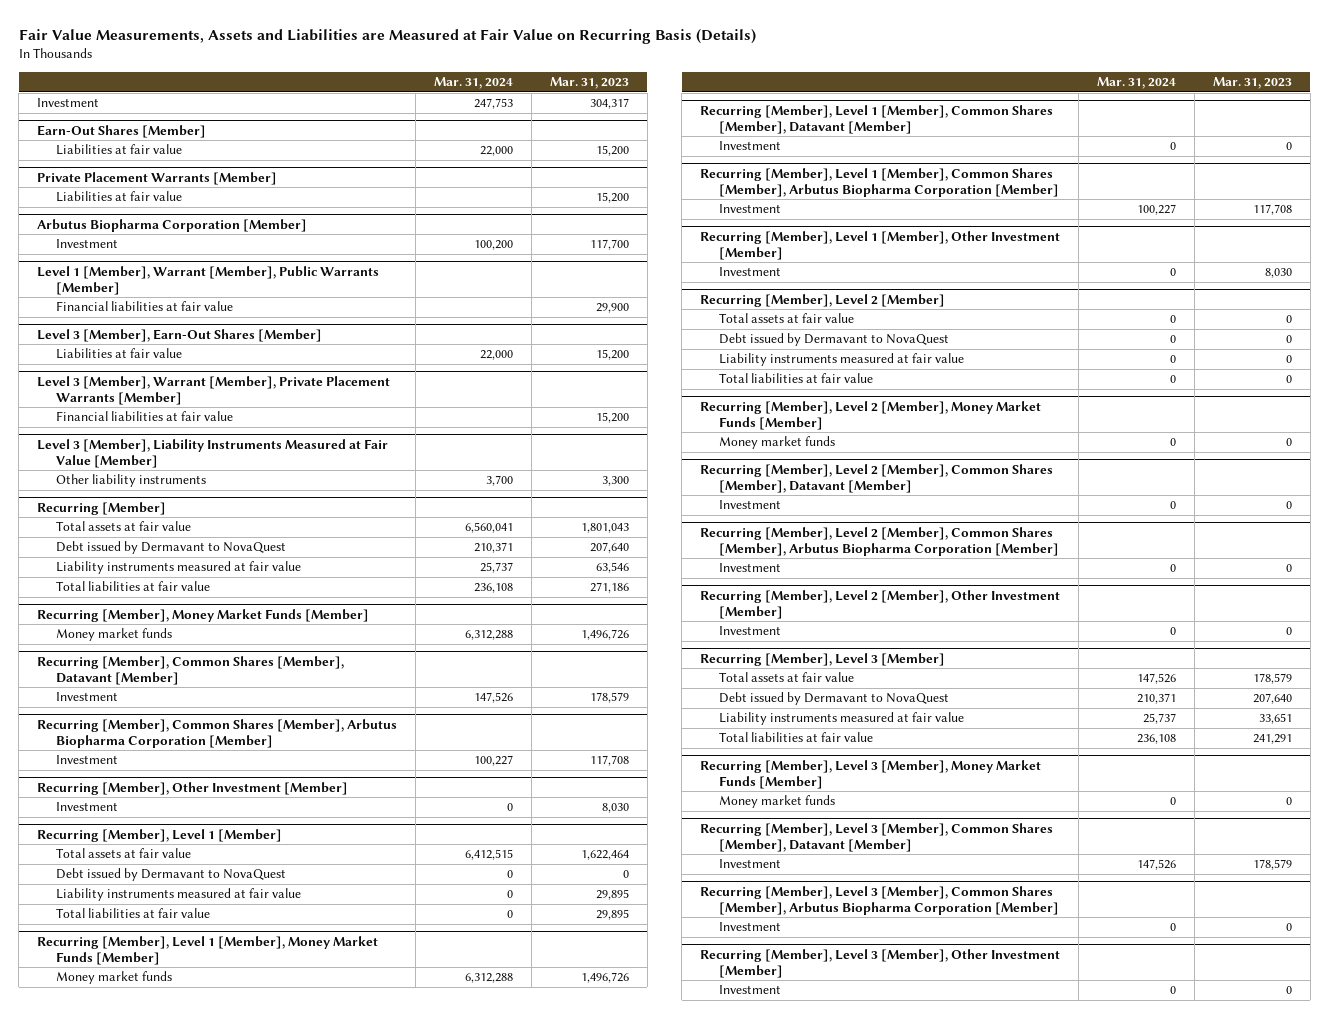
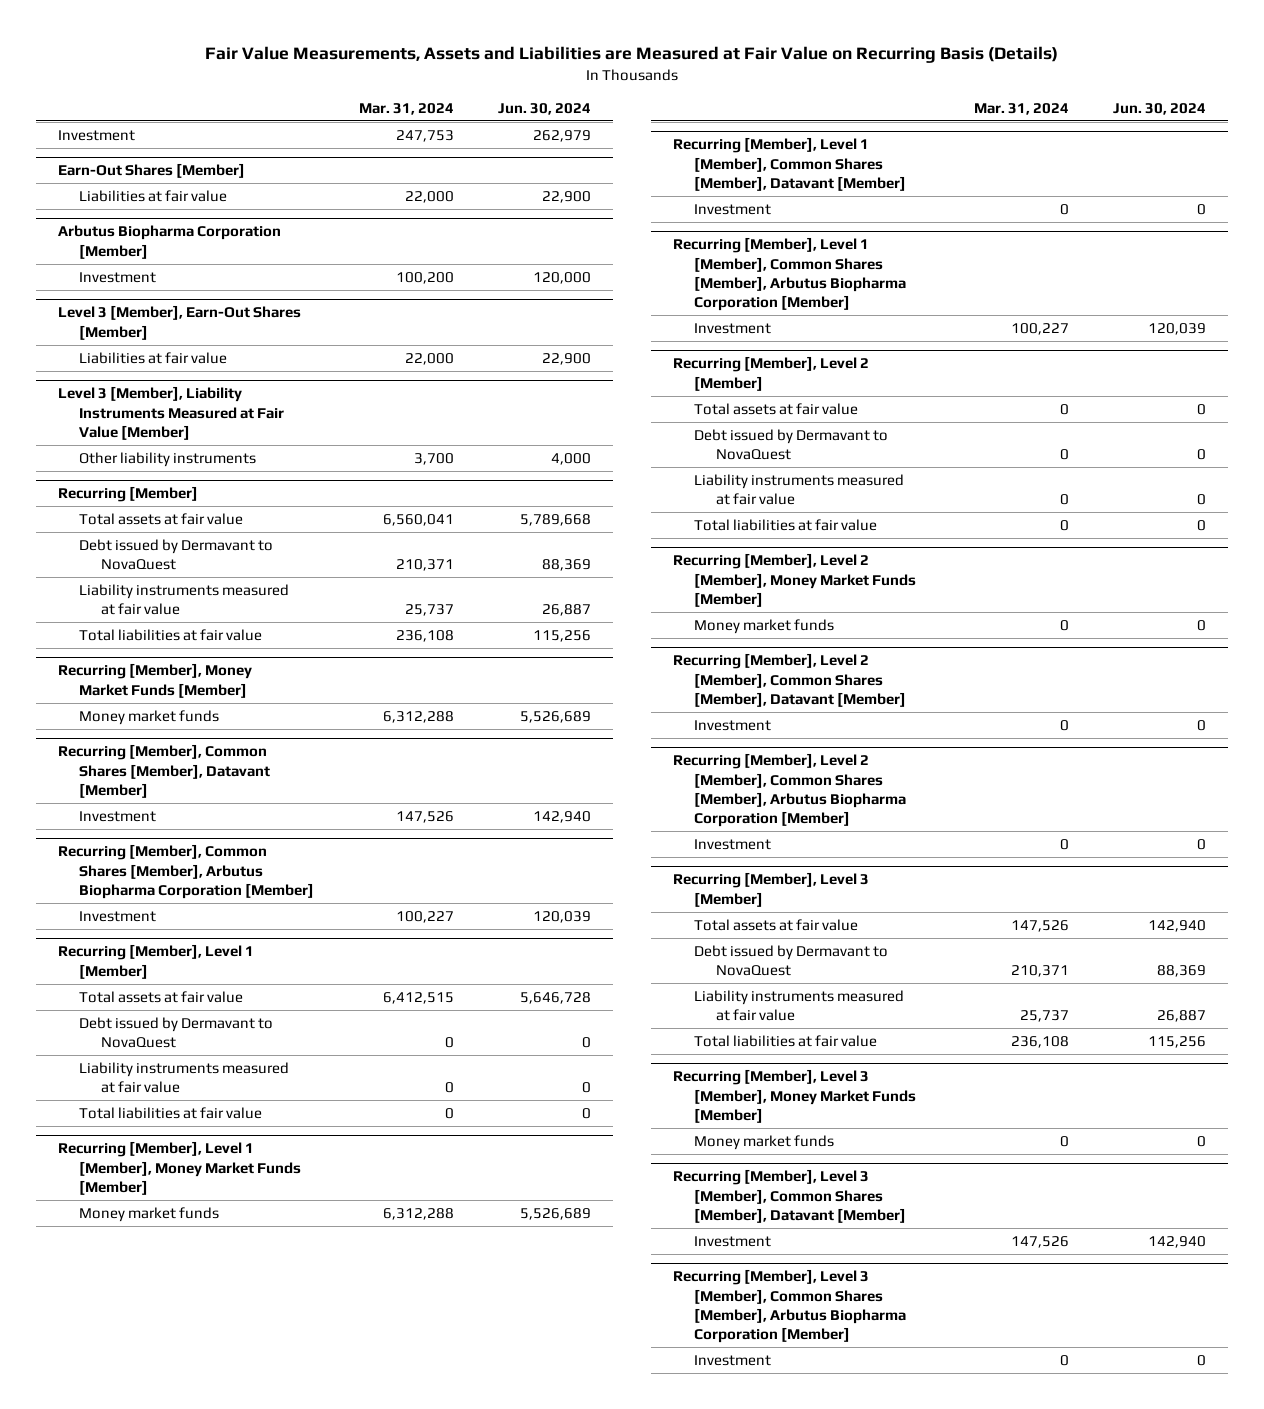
[549,77,629,90] Mar. 31, 2023 -> none
none -> [497,102,591,115] Jun. 30, 2024
[37,172,278,186] Private Placement Warrants [Member] -> none
[56,191,183,203] Liabilities at fair value -> none
[37,266,380,295] Level 1 [Member], Warrant [Member], Public Warrants [Member] -> none
[56,301,234,312] Financial liabilities at fair value -> none
[37,376,391,405] Level 3 [Member], Warrant [Member], Private Placement Warrants [Member] -> none
[56,411,234,422] Financial liabilities at fair value -> none
[37,782,349,796] Recurring [Member], Other Investment [Member] -> none
[56,802,119,812] Investment -> none
[699,231,1060,260] Recurring [Member], Level 1 [Member], Other Investment [Member] -> none
[719,267,782,277] Investment -> none
[699,590,1060,619] Recurring [Member], Level 2 [Member], Other Investment [Member] -> none
[719,626,782,636] Investment -> none
[699,949,1060,978] Recurring [Member], Level 3 [Member], Other Investment [Member] -> none
[719,985,782,995] Investment -> none

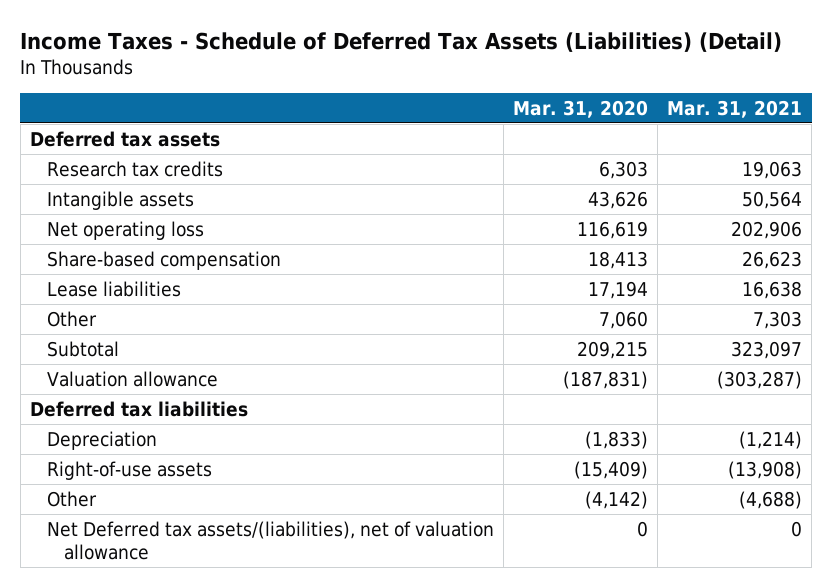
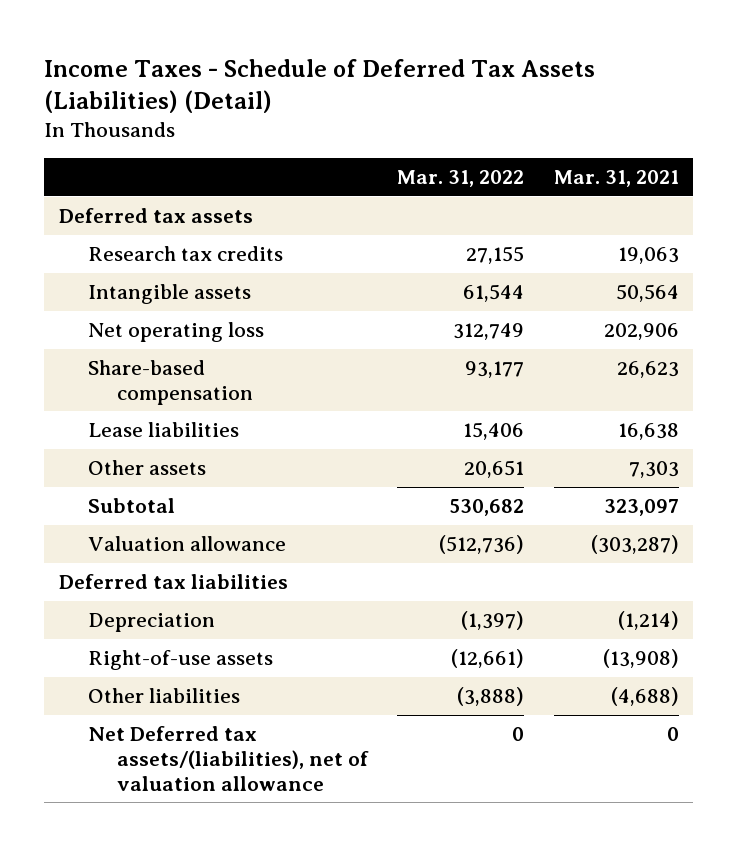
[512,99,648,118] Mar. 31, 2020 -> none
none -> [397,170,525,188] Mar. 31, 2022
[46,310,97,327] Other -> [87,459,206,475] Other assets
[46,490,97,507] Other -> [87,687,240,703] Other liabilities

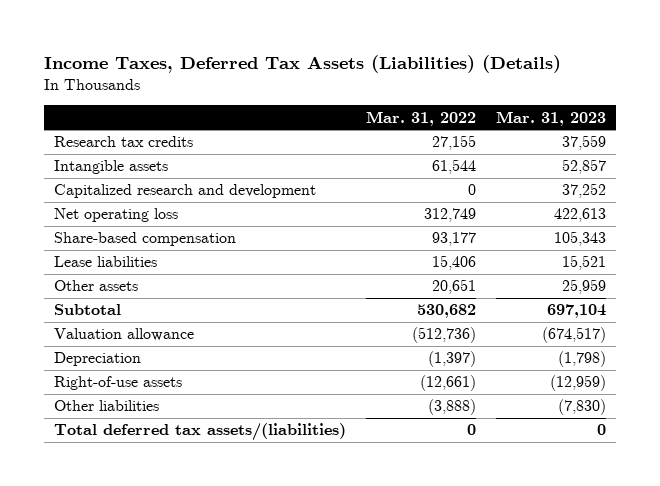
[44,58,596,114] Income Taxes - Schedule of Deferred Tax Assets (Liabilities) (Detail) -> [44,54,562,73] Income Taxes, Deferred Tax Assets (Liabilities) (Details)
[553,170,679,188] Mar. 31, 2021 -> none
none -> [495,110,606,126] Mar. 31, 2023
[59,207,254,223] Deferred tax assets -> none
none -> [54,184,317,199] Capitalized research and development
[59,573,289,589] Deferred tax liabilities -> none
[87,725,369,791] Net Deferred tax assets/(liabilities), net of valuation allowance -> [54,423,347,442] Total deferred tax assets/(liabilities)

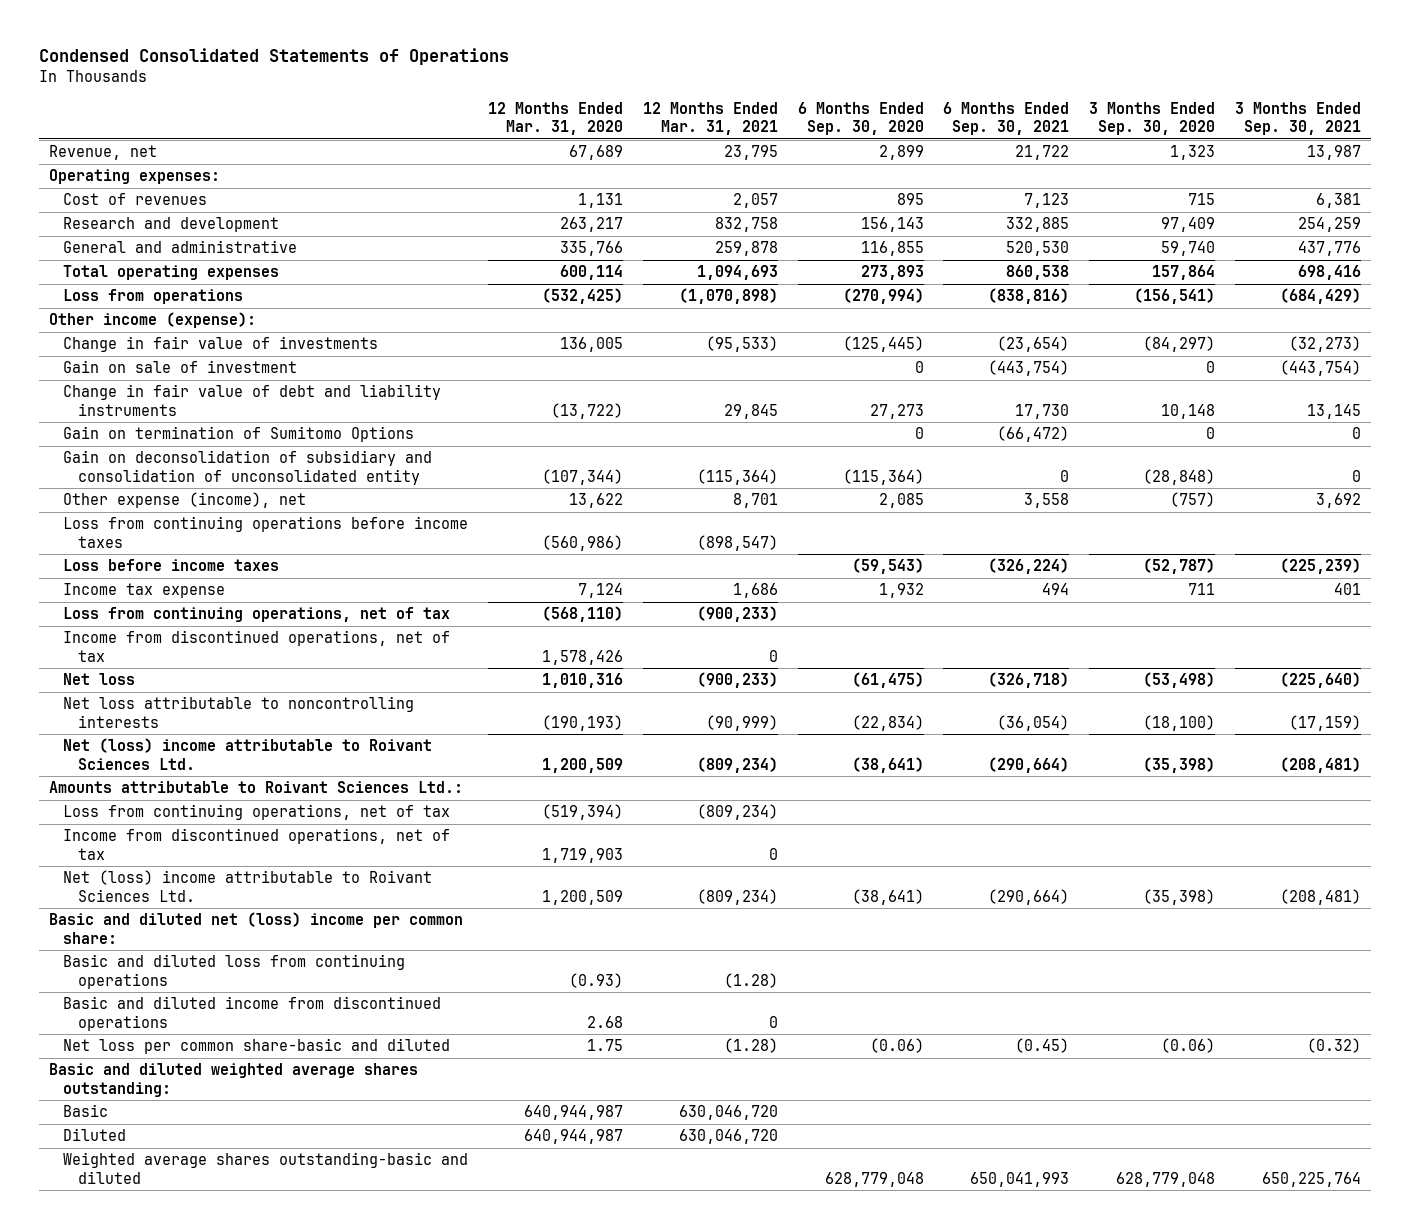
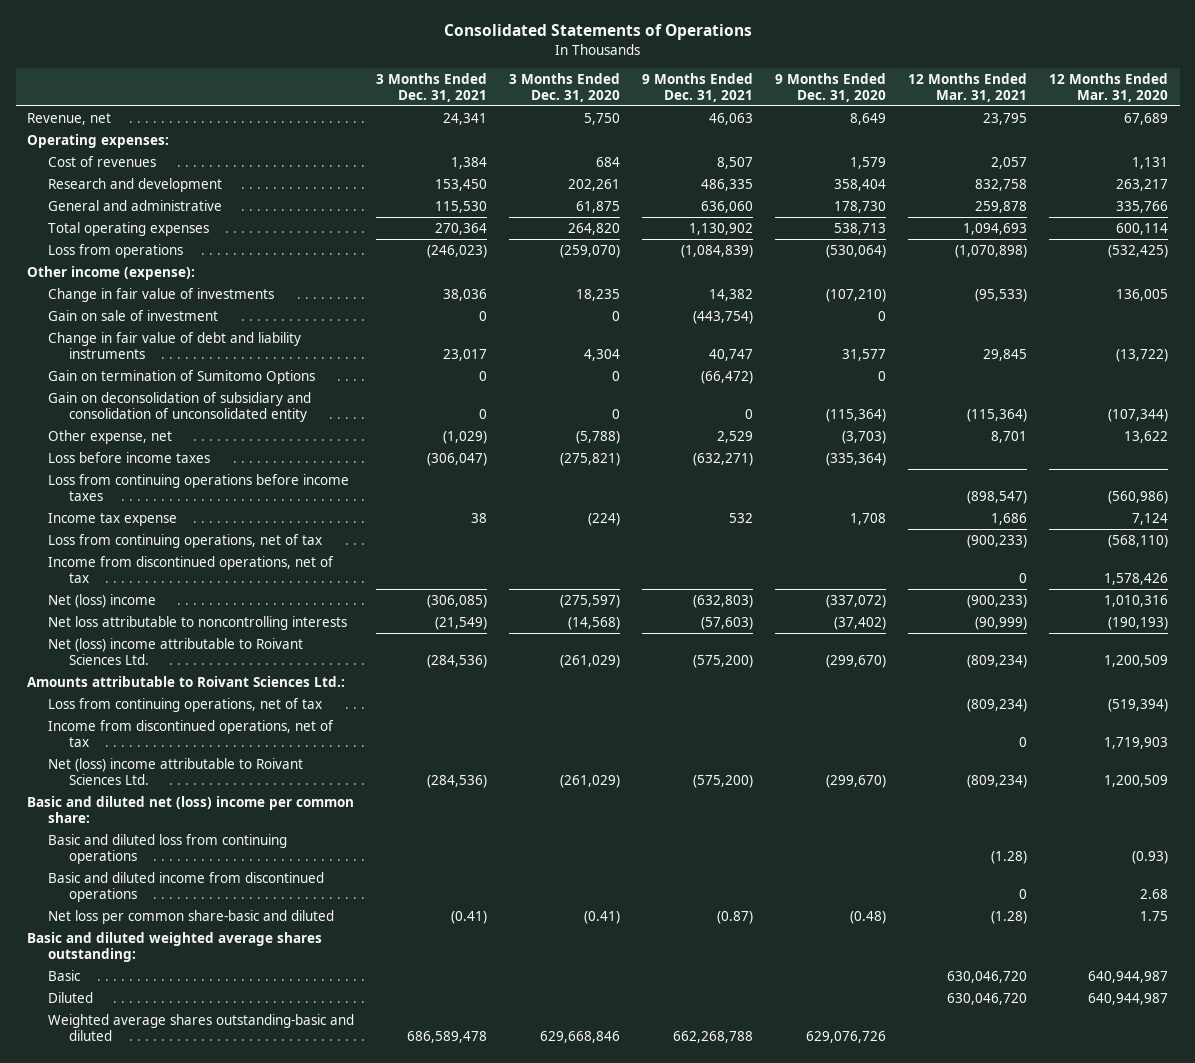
[38,47,509,65] Condensed Consolidated Statements of Operations -> [443,24,752,41] Consolidated Statements of Operations
[797,101,924,136] 6 Months Ended Sep. 30, 2020 -> none
[943,101,1070,136] 6 Months Ended Sep. 30, 2021 -> none
[1089,101,1216,136] 3 Months Ended Sep. 30, 2020 -> none
[1234,101,1361,136] 3 Months Ended Sep. 30, 2021 -> none
none -> [376,72,488,102] 3 Months Ended Dec. 31, 2021
none -> [509,72,621,102] 3 Months Ended Dec. 31, 2020
none -> [642,72,754,102] 9 Months Ended Dec. 31, 2021
none -> [775,72,887,102] 9 Months Ended Dec. 31, 2020
[63,492,307,509] Other expense (income), net -> [48,429,173,444] Other expense, net
[63,516,469,548] Loss from continuing operations before income taxes -> [48,473,350,501] Loss from continuing operations before income taxes
[63,673,136,686] Net loss -> [48,593,157,608] Net (loss) income

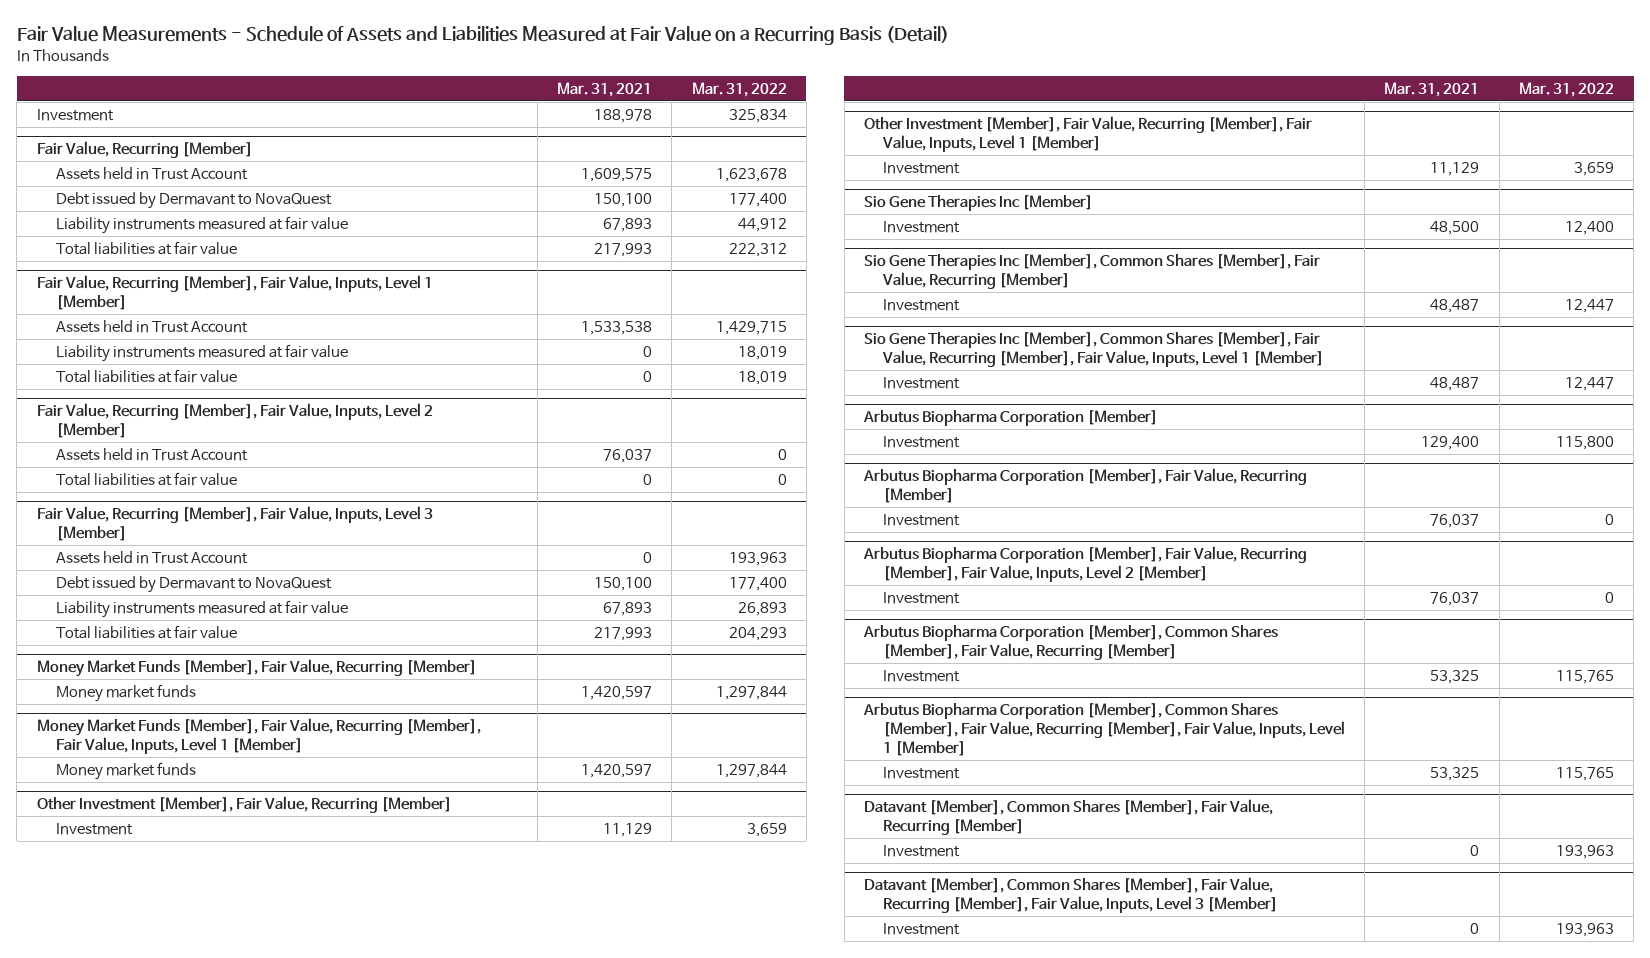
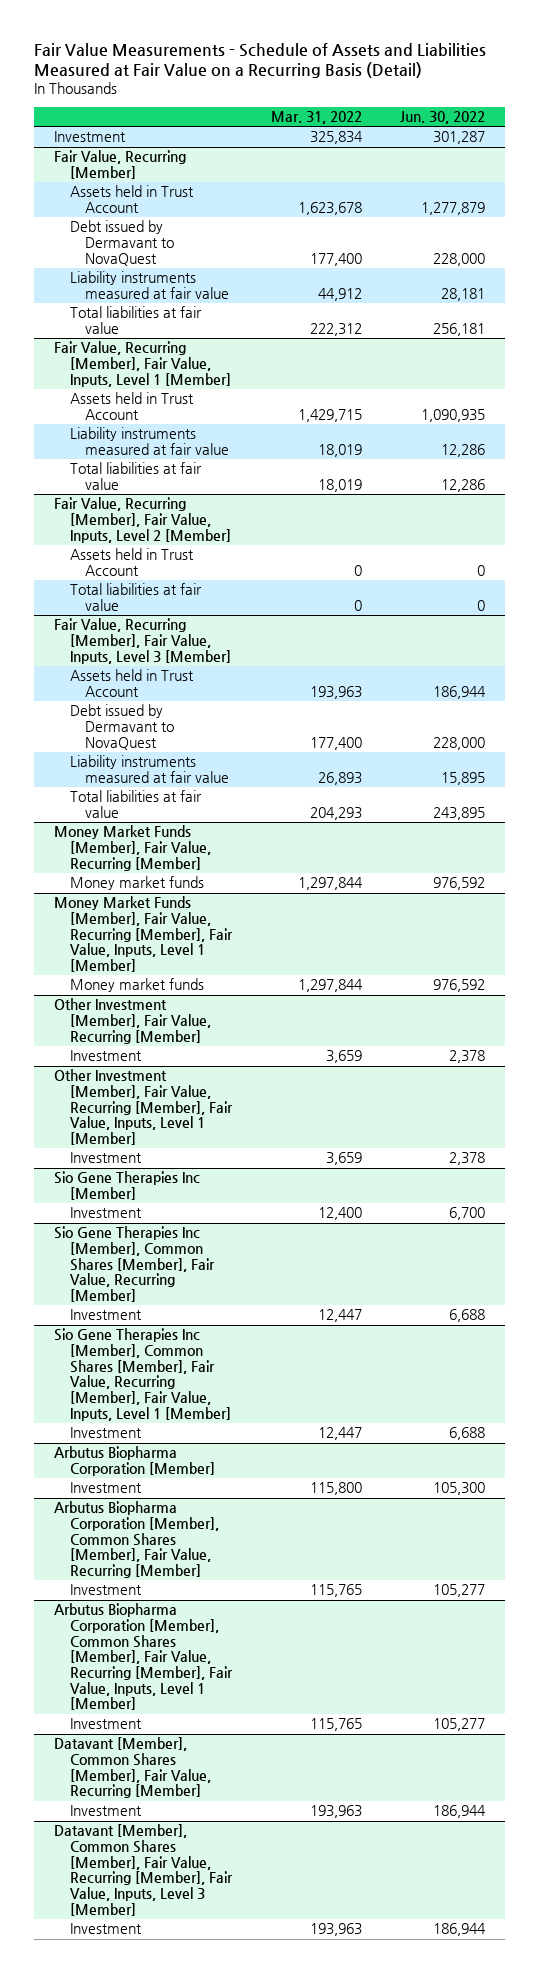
[557,81,653,97] Mar. 31, 2021 -> none
none -> [400,111,486,125] Jun. 30, 2022
[862,468,1307,503] Arbutus Biopharma Corporation [Member], Fair Value, Recurring [Member] -> none
[883,513,961,526] Investment -> none
[862,546,1307,582] Arbutus Biopharma Corporation [Member], Fair Value, Recurring [Member], Fair Value, Inputs, Level 2 [Member] -> none
[883,591,961,604] Investment -> none

